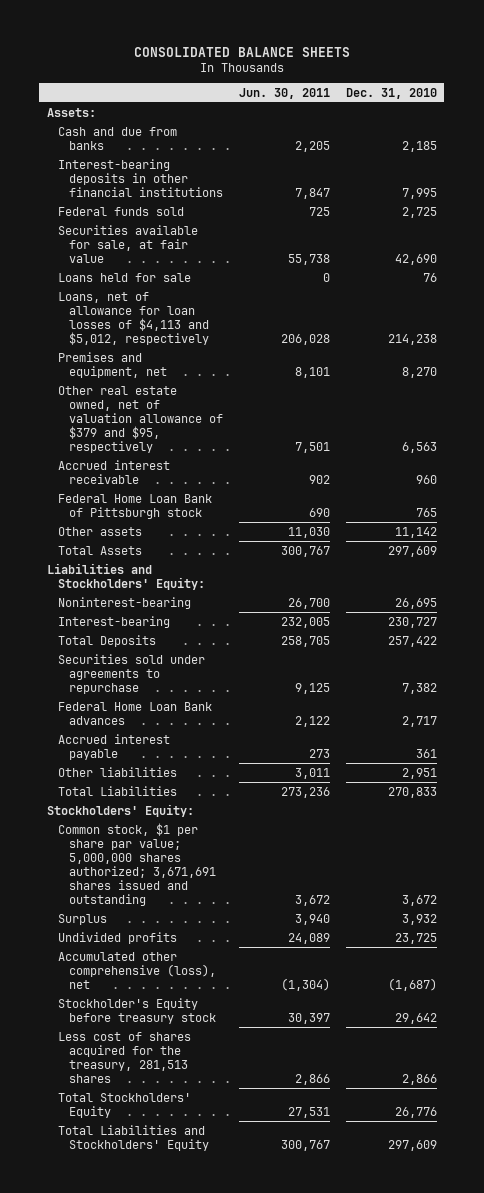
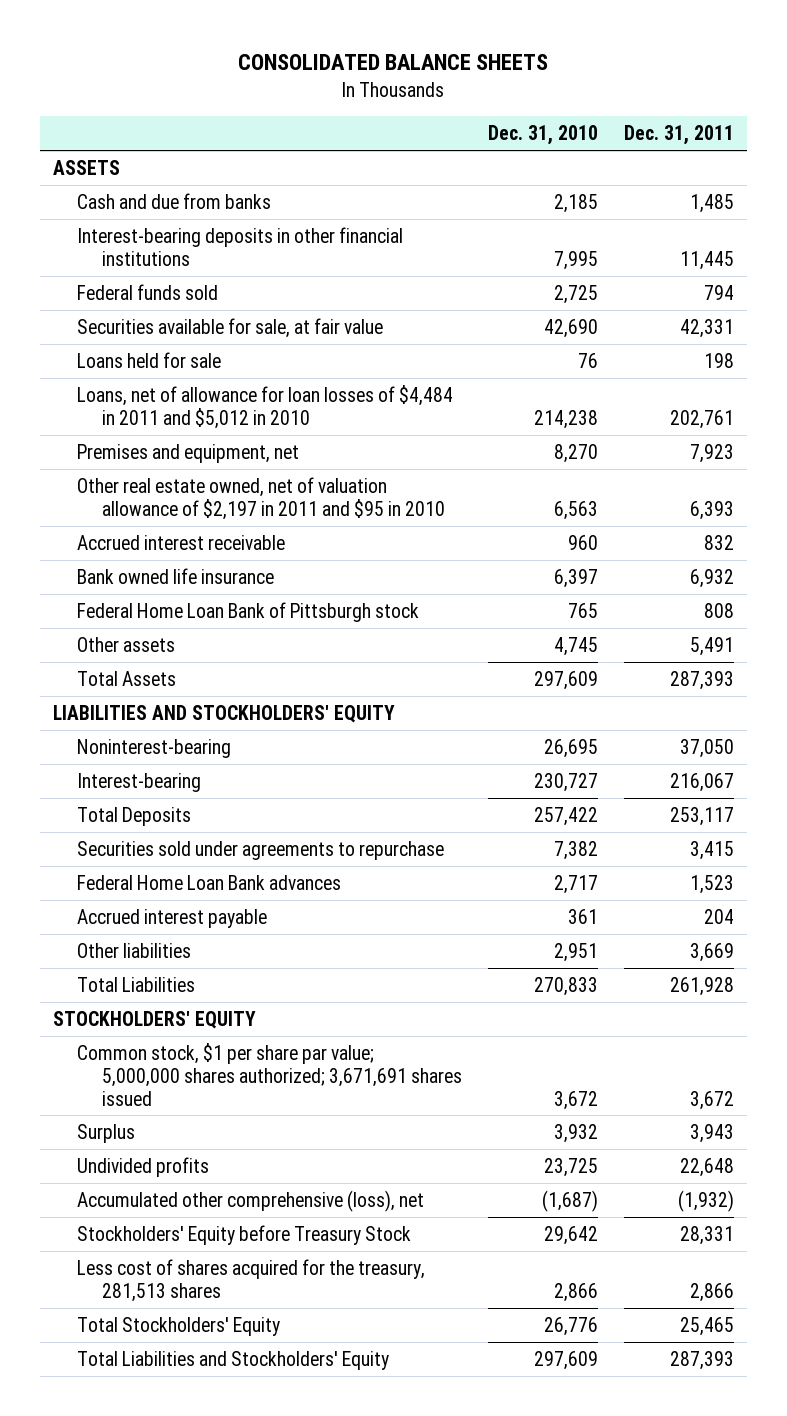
[238,87,330,99] Jun. 30, 2011 -> none
none -> [624,125,735,146] Dec. 31, 2011
[46,107,96,117] Assets: -> [52,159,120,175] ASSETS
[58,291,210,345] Loans, net of allowance for loan losses of $4,113 and $5,012, respectively -> [77,384,454,429] Loans, net of allowance for loan losses of $4,484 in 2011 and $5,012 in 2010
[58,385,224,453] Other real estate owned, net of valuation allowance of $379 and $95, respectively -> [77,476,445,520] Other real estate owned, net of valuation allowance of $2,197 in 2011 and $95 in 2010
none -> [77,567,275,584] Bank owned life insurance
[394,526,437,538] 11,142 -> [553,636,598,656] 4,745
[46,562,206,590] Liabilities and Stockholders' Equity: -> [52,704,395,723] LIABILITIES AND STOCKHOLDERS' EQUITY
[46,803,194,817] Stockholders' Equity: -> [52,1010,256,1029] STOCKHOLDERS' EQUITY
[58,822,217,906] Common stock, $1 per share par value; 5,000,000 shares authorized; 3,671,691 shares issued and outstanding -> [77,1042,462,1106] Common stock, $1 per share par value; 5,000,000 shares authorized; 3,671,691 shares issued
[58,997,217,1024] Stockholder's Equity before treasury stock -> [77,1224,412,1245] Stockholders' Equity before Treasury Stock

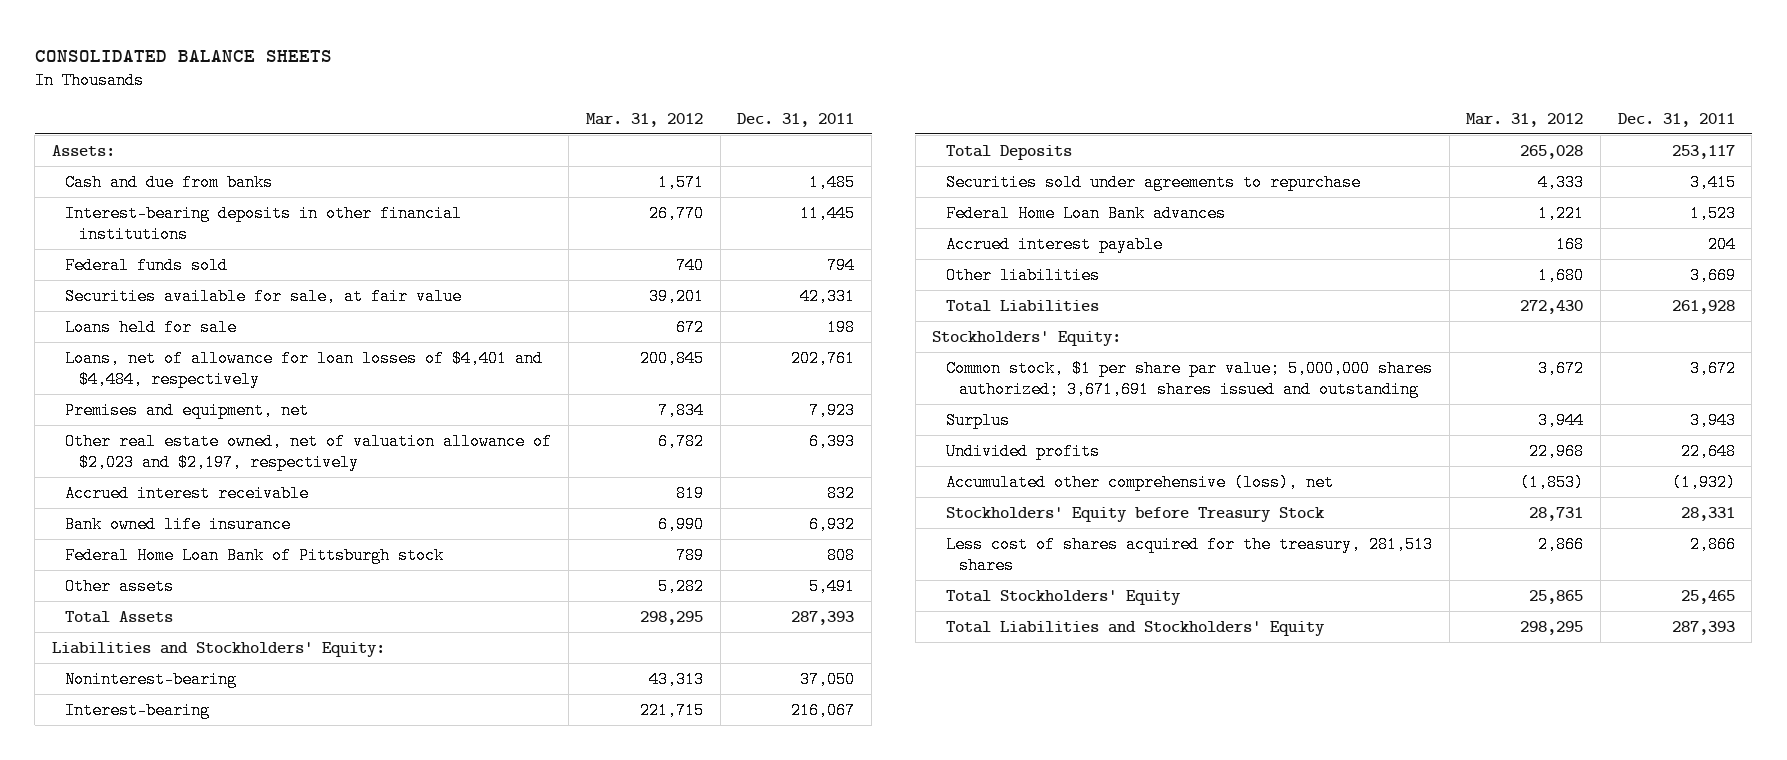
[487,125,598,146] Dec. 31, 2010 -> none
none -> [585,112,703,127] Mar. 31, 2012
[52,159,120,175] ASSETS -> [52,144,116,156] Assets:
[77,384,454,429] Loans, net of allowance for loan losses of $4,484 in 2011 and $5,012 in 2010 -> [65,349,544,389] Loans, net of allowance for loan losses of $4,401 and $4,484, respectively
[77,476,445,520] Other real estate owned, net of valuation allowance of $2,197 in 2011 and $95 in 2010 -> [65,432,553,472] Other real estate owned, net of valuation allowance of $2,023 and $2,197, respectively
[52,704,395,723] LIABILITIES AND STOCKHOLDERS' EQUITY -> [52,641,386,657] Liabilities and Stockholders' Equity:
[52,1010,256,1029] STOCKHOLDERS' EQUITY -> [932,330,1122,346] Stockholders' Equity:
[77,1042,462,1106] Common stock, $1 per share par value; 5,000,000 shares authorized; 3,671,691 shares issued -> [945,359,1433,399] Common stock, $1 per share par value; 5,000,000 shares authorized; 3,671,691 shares issued and outstanding

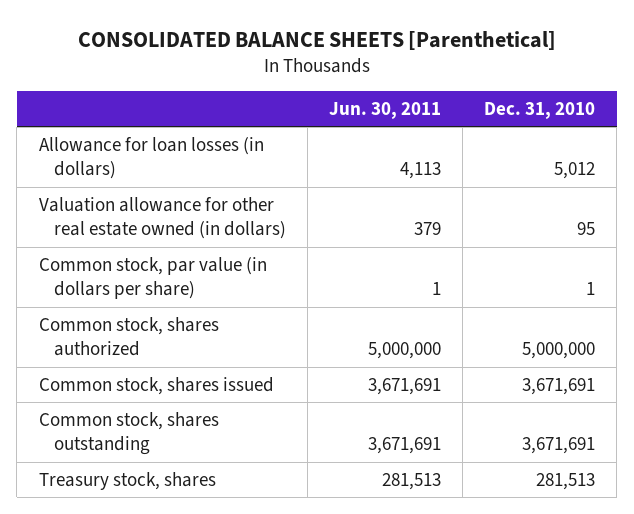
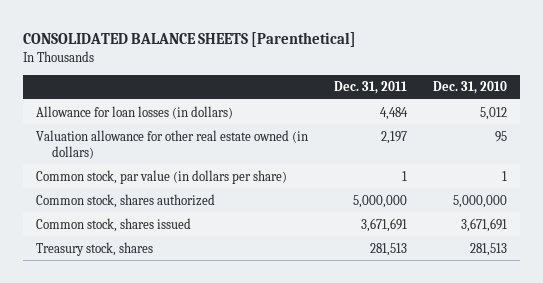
[328,102,441,120] Jun. 30, 2011 -> none
none -> [334,81,408,95] Dec. 31, 2011
[38,411,219,456] Common stock, shares outstanding -> none

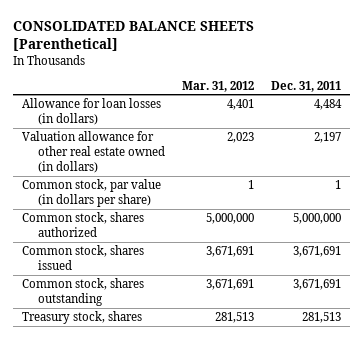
[433,81,508,95] Dec. 31, 2010 -> none
none -> [182,80,255,92] Mar. 31, 2012
none -> [21,278,144,307] Common stock, shares outstanding

